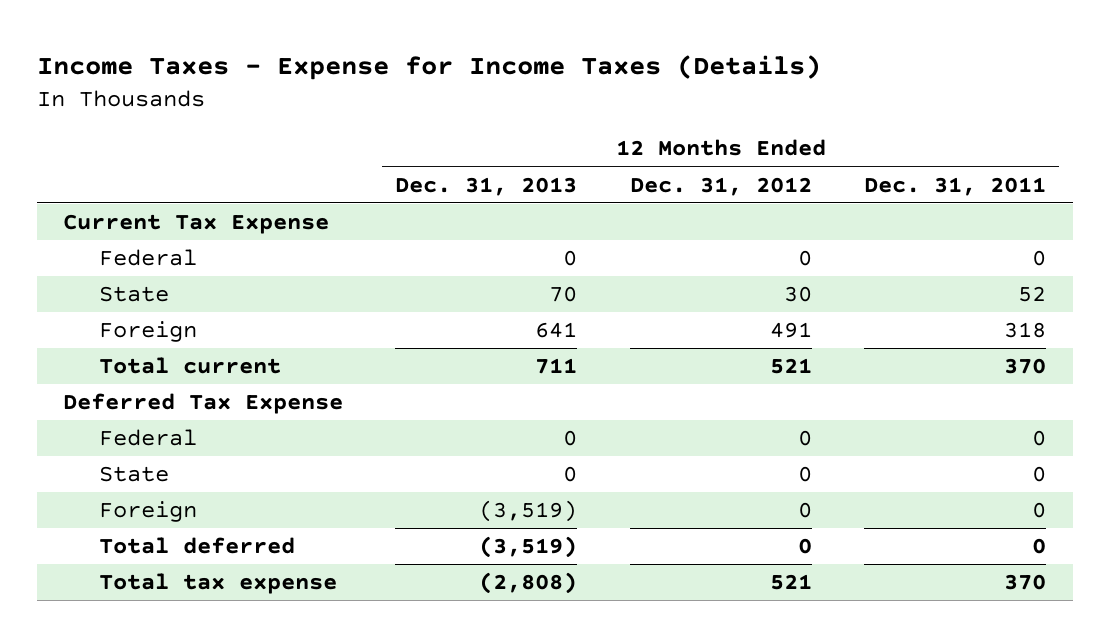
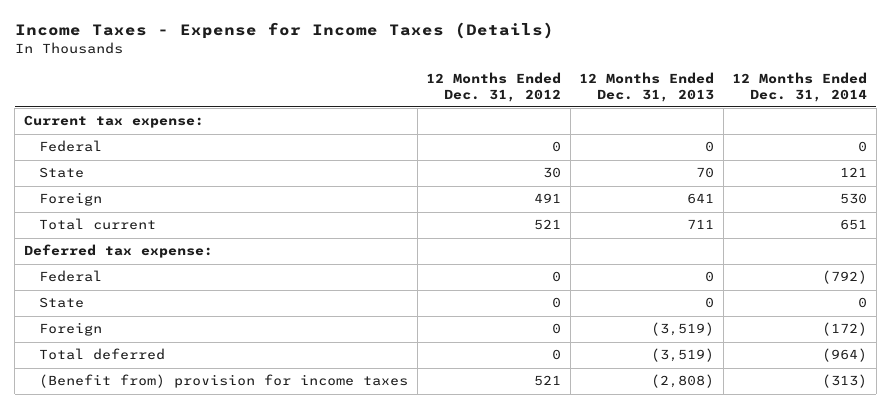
[864,176,1047,196] Dec. 31, 2011 -> none
none -> [732,72,868,102] 12 Months Ended Dec. 31, 2014
[62,214,329,235] Current Tax Expense -> [23,115,204,129] Current tax expense:
[62,393,343,415] Deferred Tax Expense -> [23,244,213,259] Deferred tax expense:
[98,573,337,595] Total tax expense -> [39,374,409,389] (Benefit from) provision for income taxes

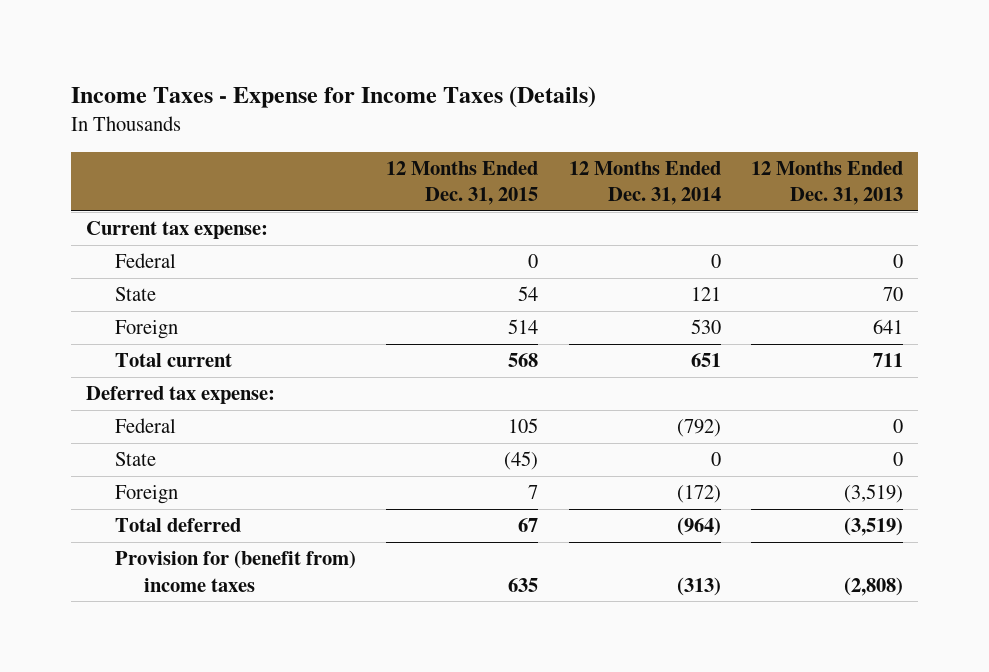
[426,72,562,102] 12 Months Ended Dec. 31, 2012 -> none
none -> [386,160,539,206] 12 Months Ended Dec. 31, 2015
[39,374,409,389] (Benefit from) provision for income taxes -> [115,550,357,592] Provision for (benefit from) income taxes

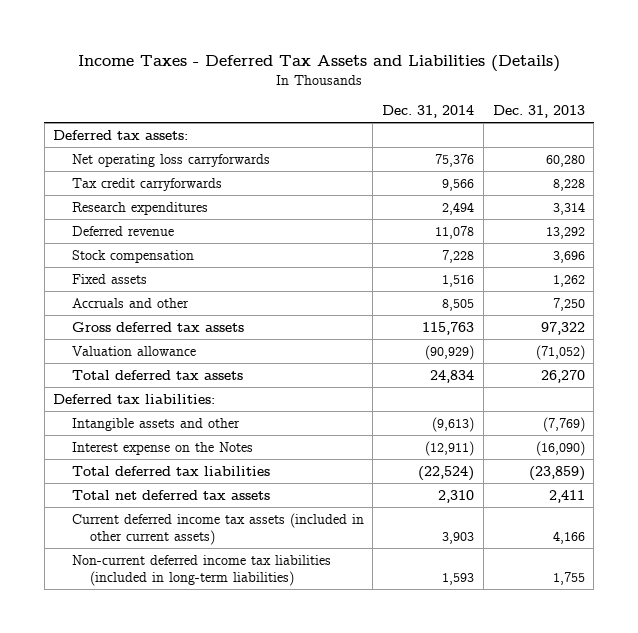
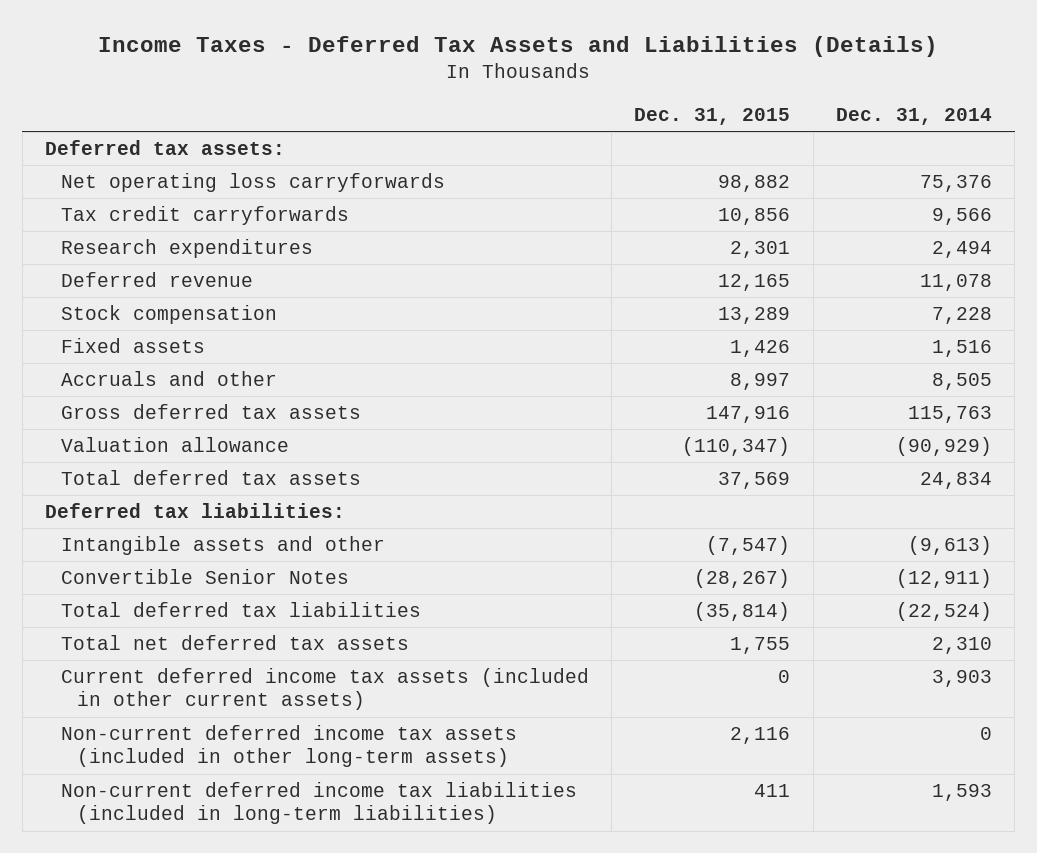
[492,105,585,119] Dec. 31, 2013 -> none
none -> [634,107,791,125] Dec. 31, 2015
[71,441,253,455] Interest expense on the Notes -> [60,569,349,585] Convertible Senior Notes
none -> [60,725,517,768] Non-current deferred income tax assets (included in other long-term assets)

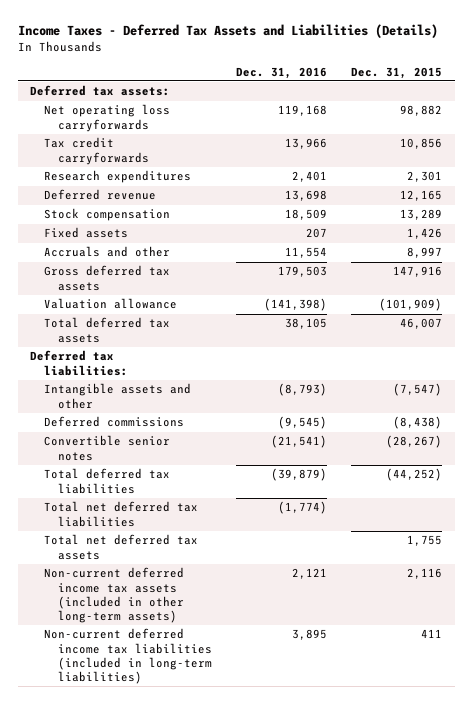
[835,107,992,125] Dec. 31, 2014 -> none
none -> [236,66,328,79] Dec. 31, 2016
[682,437,791,457] (110,347) -> [379,298,443,312] (101,909)
[718,472,791,490] 37,569 -> [400,318,443,330] 46,007
none -> [43,416,184,428] Deferred commissions
[60,569,349,585] Convertible Senior Notes -> [43,435,170,461] Convertible senior notes
[694,602,791,622] (35,814) -> [386,468,443,482] (44,252)
none -> [43,501,198,527] Total net deferred tax liabilities
[60,668,589,711] Current deferred income tax assets (included in other current assets) -> none

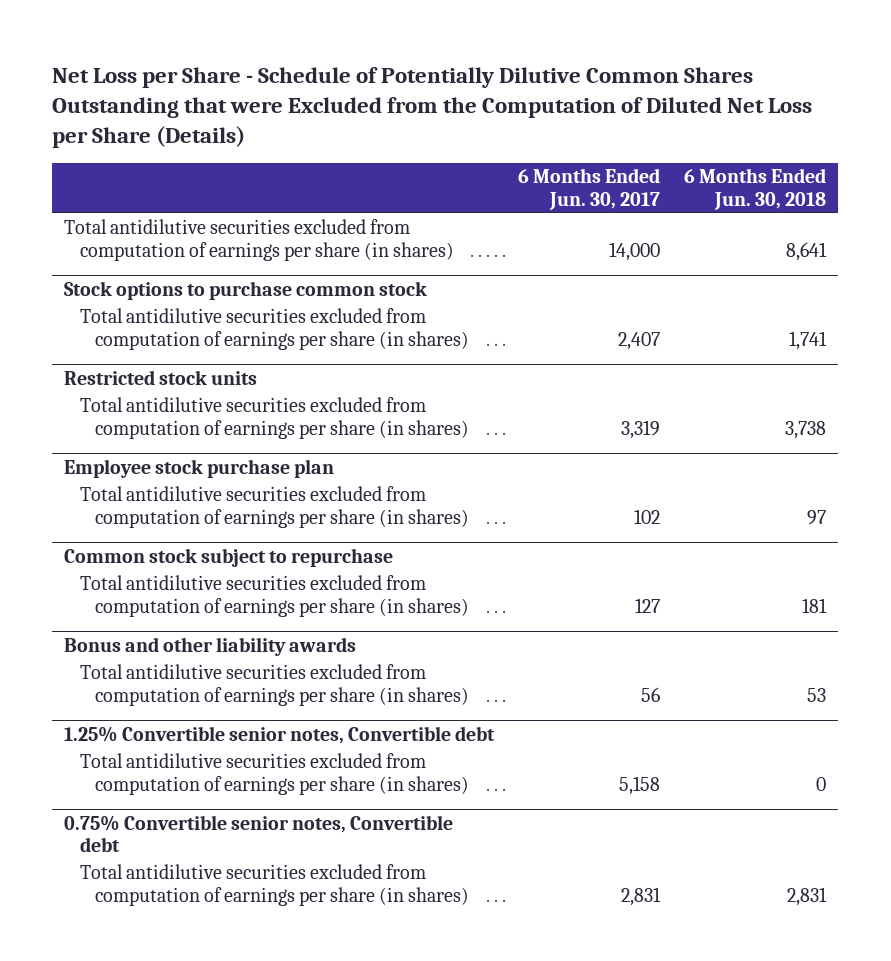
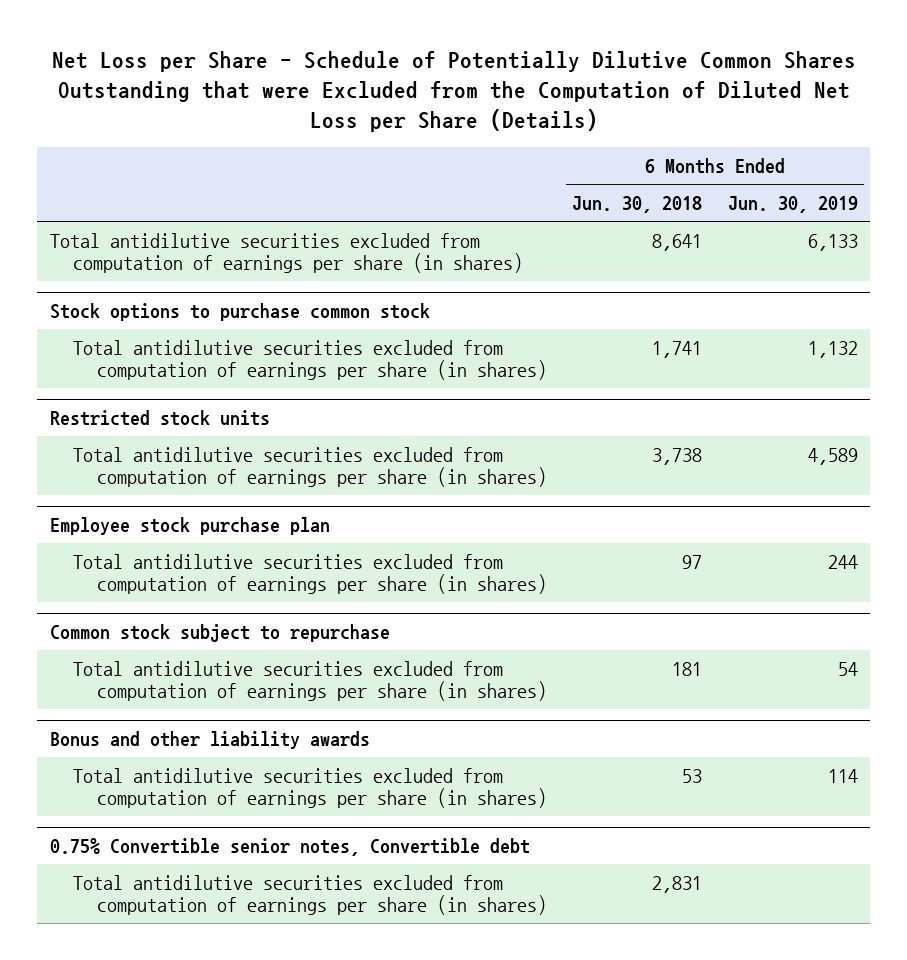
[518,168,661,210] 6 Months Ended Jun. 30, 2017 -> none
none -> [727,195,858,213] Jun. 30, 2019
[64,725,496,744] 1.25% Convertible senior notes, Convertible debt -> none
[79,753,469,796] Total antidilutive securities excluded from computation of earnings per share (in shares) -> none

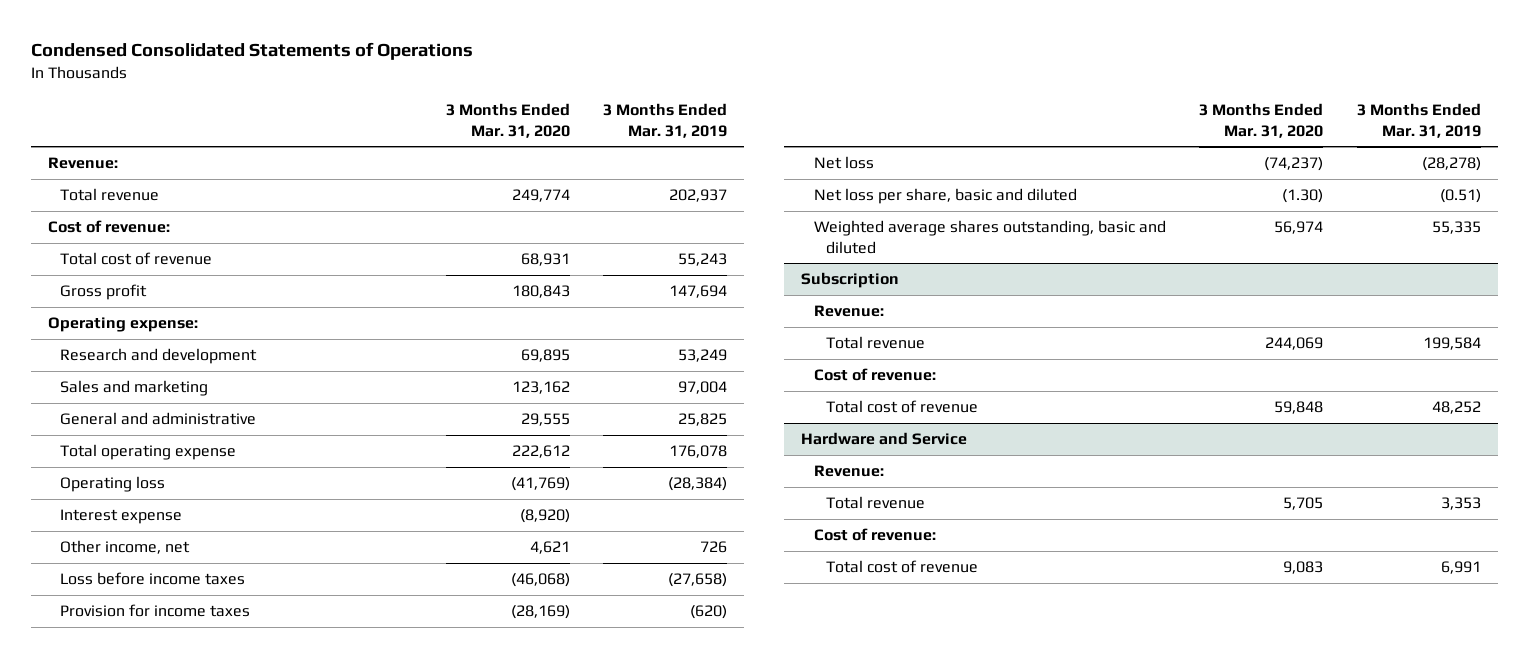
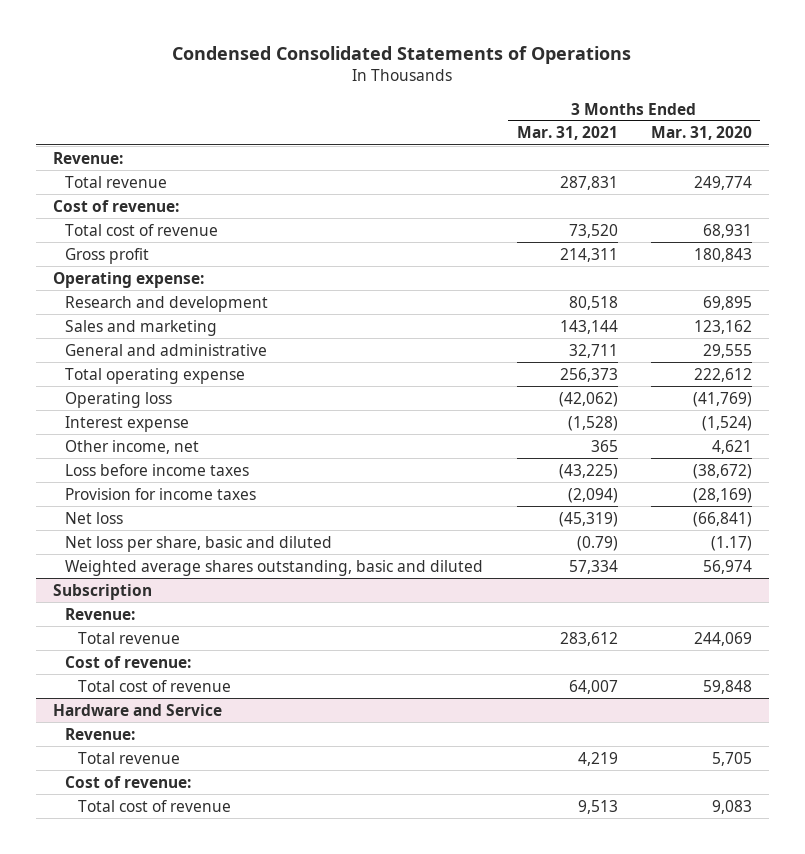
[603,102,728,138] 3 Months Ended Mar. 31, 2019 -> none
none -> [516,126,618,141] Mar. 31, 2021
[519,508,570,523] (8,920) -> [701,415,752,431] (1,524)
[510,572,570,587] (46,068) -> [692,463,752,479] (38,672)
[1264,156,1324,171] (74,237) -> [692,511,752,527] (66,841)
[1282,188,1324,203] (1.30) -> [710,535,752,551] (1.17)

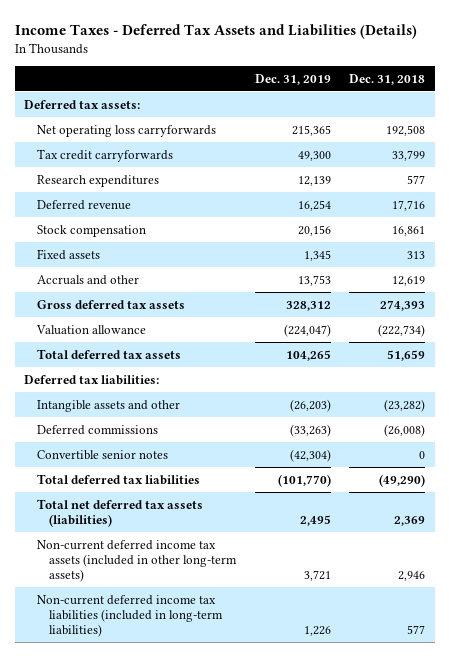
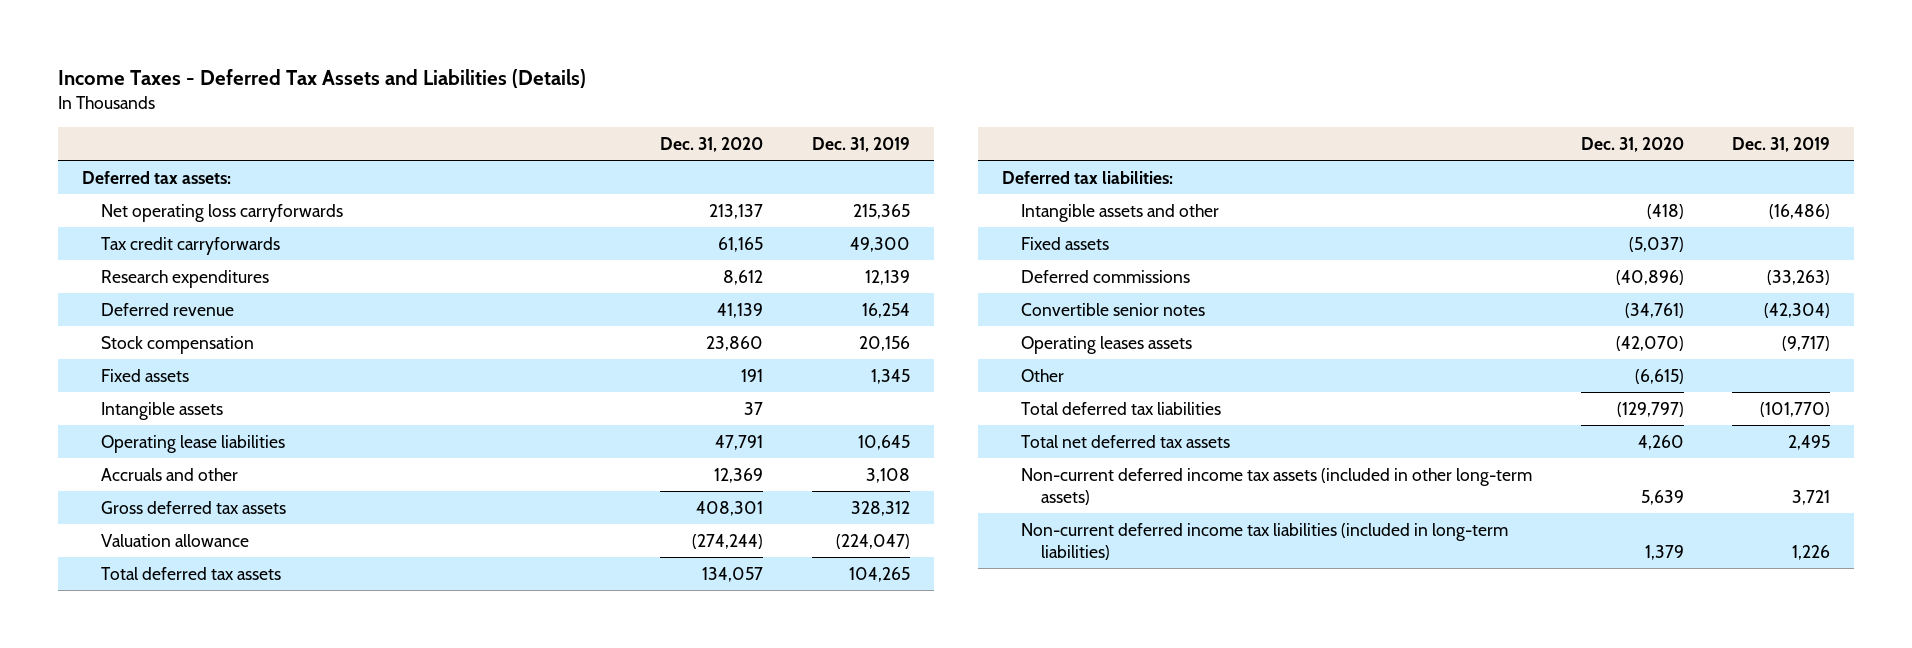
[349,73,426,85] Dec. 31, 2018 -> none
none -> [660,136,764,152] Dec. 31, 2020
none -> [101,401,224,420] Intangible assets
none -> [101,434,286,453] Operating lease liabilities
[297,274,331,286] 13,753 -> [865,467,910,483] 3,108
[289,398,331,412] (26,203) -> [1768,203,1830,219] (16,486)
none -> [1021,236,1110,250] Fixed assets
none -> [1021,335,1193,354] Operating leases assets
none -> [1021,368,1065,382] Other
[36,498,203,527] Total net deferred tax assets (liabilities) -> [1021,434,1231,448] Total net deferred tax assets

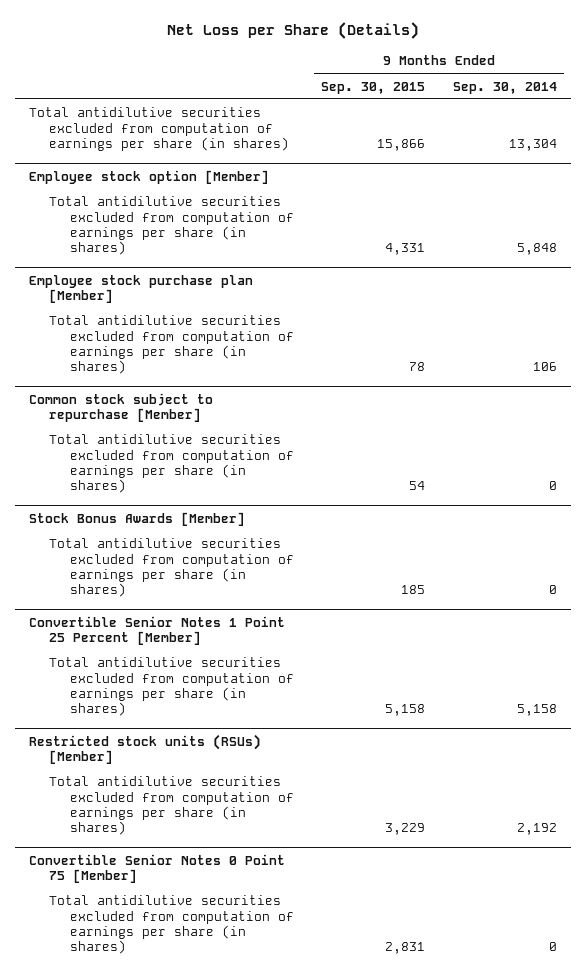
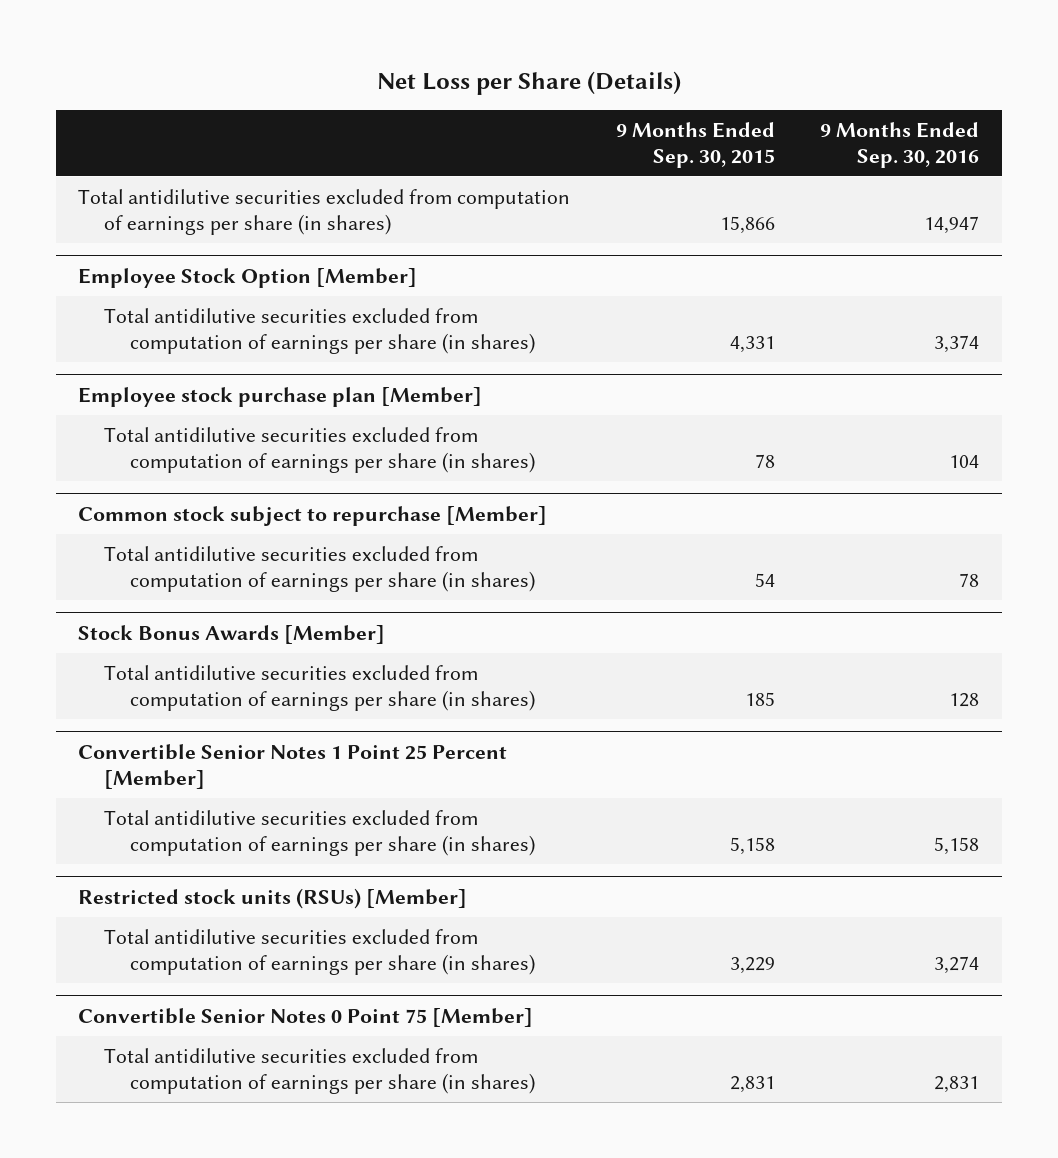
[453,81,558,94] Sep. 30, 2014 -> none
none -> [820,121,980,168] 9 Months Ended Sep. 30, 2016
[29,169,270,184] Employee stock option [Member] -> [78,267,418,288] Employee Stock Option [Member]

